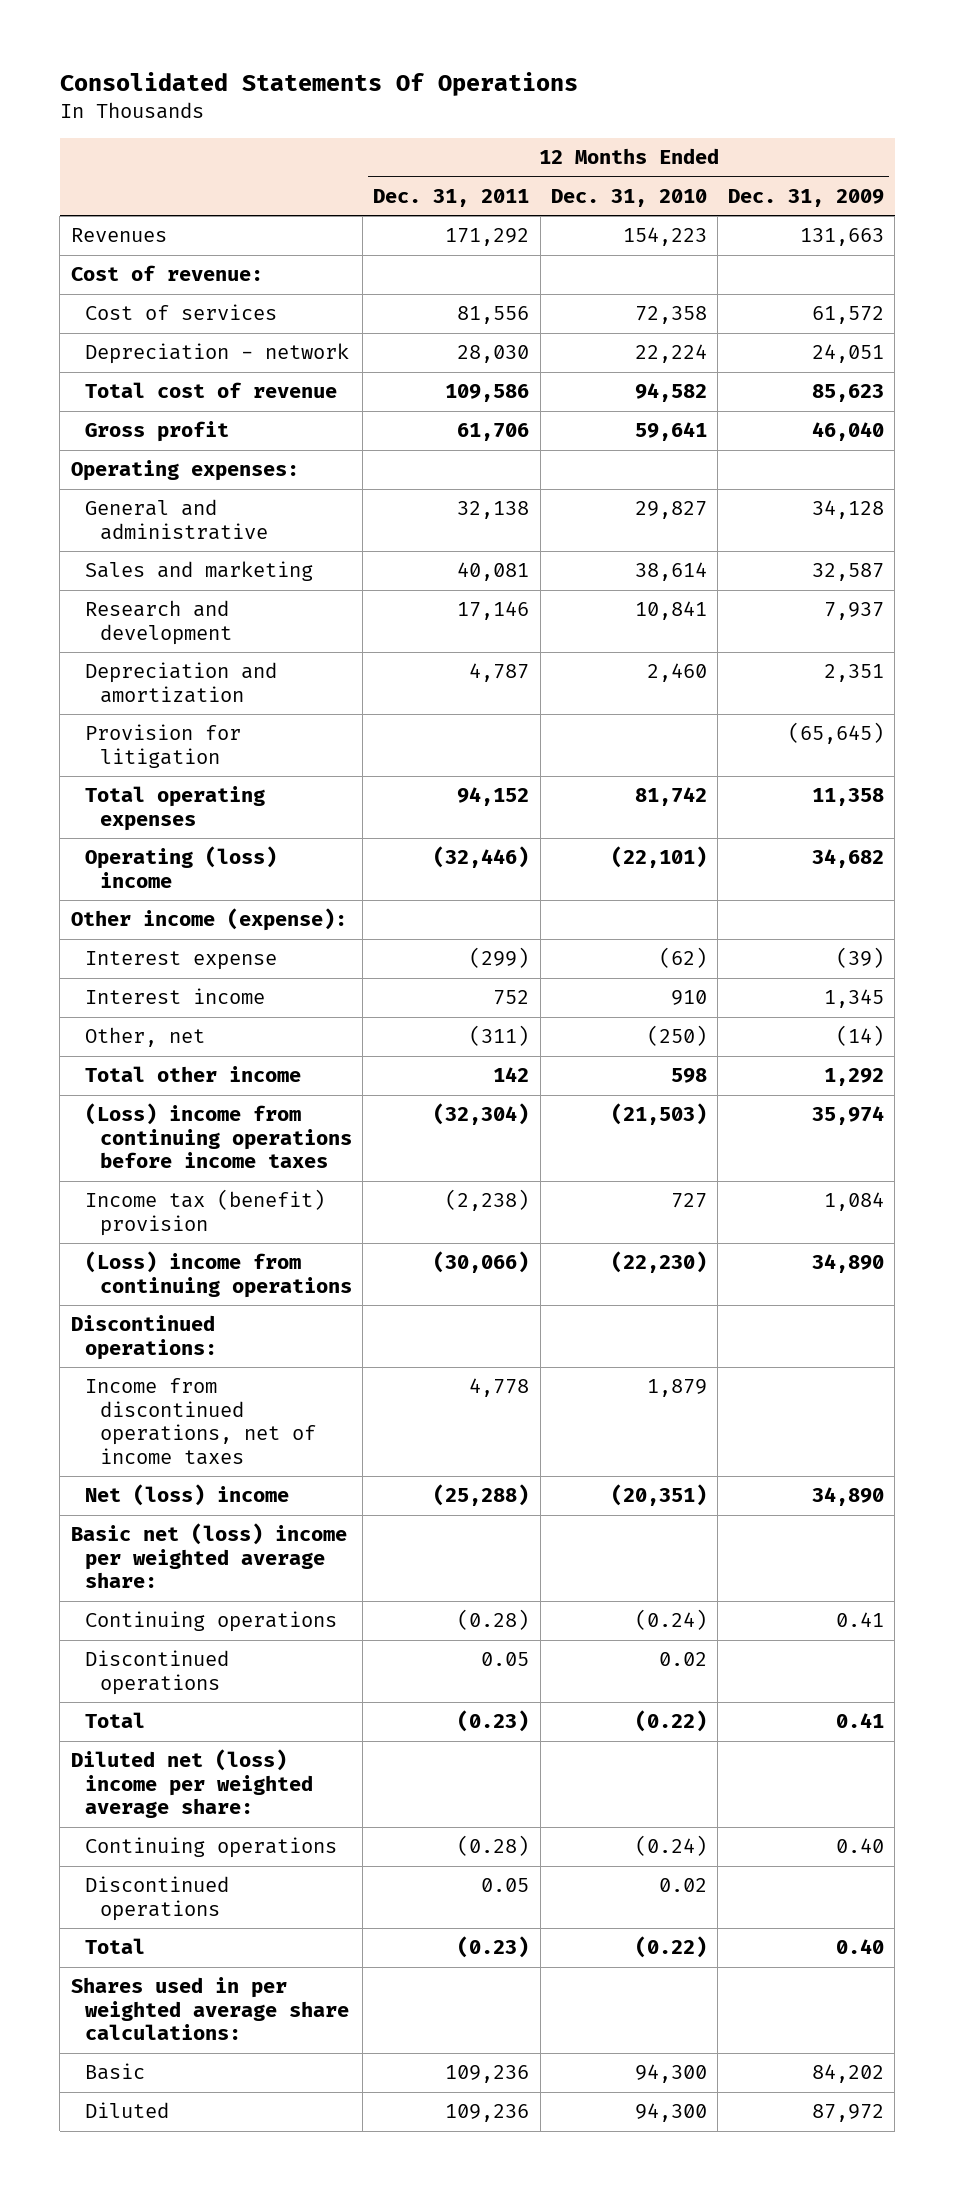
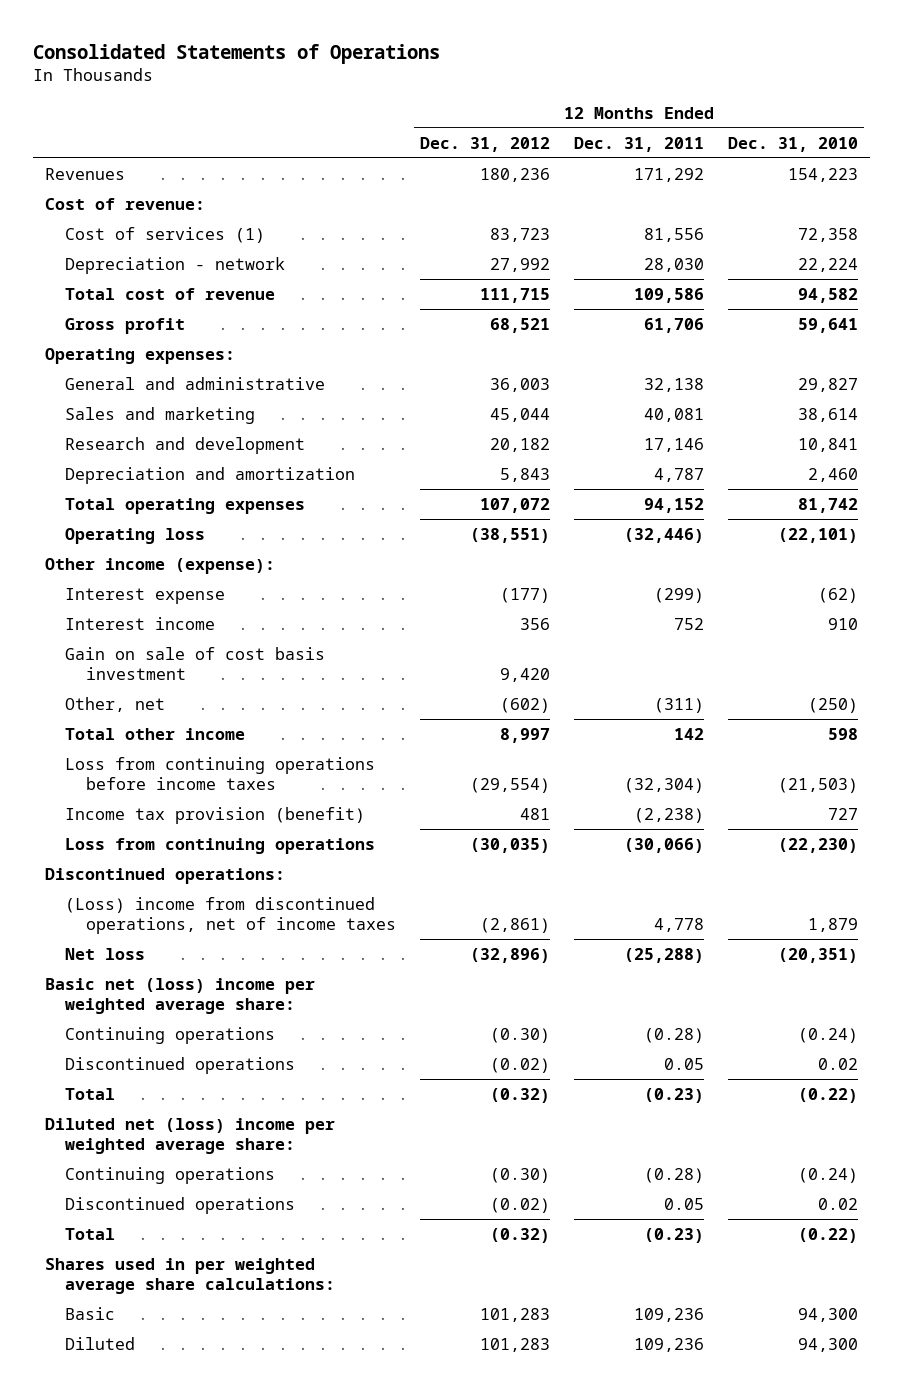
[59,71,578,96] Consolidated Statements Of Operations -> [33,43,441,64] Consolidated Statements of Operations
[728,188,885,207] Dec. 31, 2009 -> none
none -> [419,136,550,152] Dec. 31, 2012
[85,304,278,321] Cost of services -> [65,226,266,243] Cost of services (1)
[85,724,242,768] Provision for litigation -> none
[85,846,278,888] Operating (loss) income -> [65,527,206,544] Operating loss
none -> [65,646,326,680] Gain on sale of cost basis investment
[85,1103,353,1169] (Loss) income from continuing operations before income taxes -> [65,756,376,790] Loss from continuing operations before income taxes
[85,1189,326,1236] Income tax (benefit) provision -> [65,806,366,824] Income tax provision (benefit)
[85,1251,353,1298] (Loss) income from continuing operations -> [65,837,376,854] Loss from continuing operations
[85,1378,317,1465] Income from discontinued operations, net of income taxes -> [65,896,396,934] (Loss) income from discontinued operations, net of income taxes
[85,1484,290,1507] Net (loss) income -> [65,947,146,960] Net loss

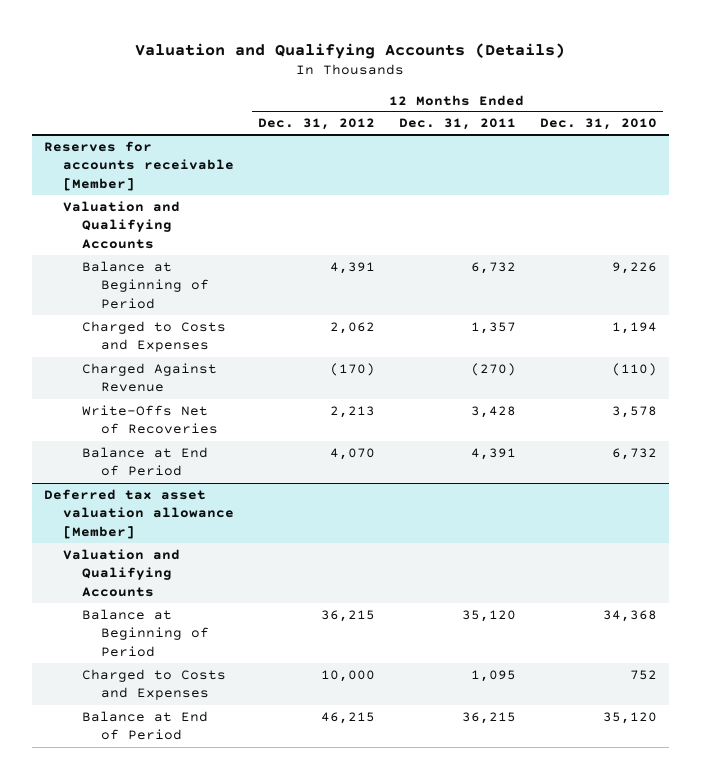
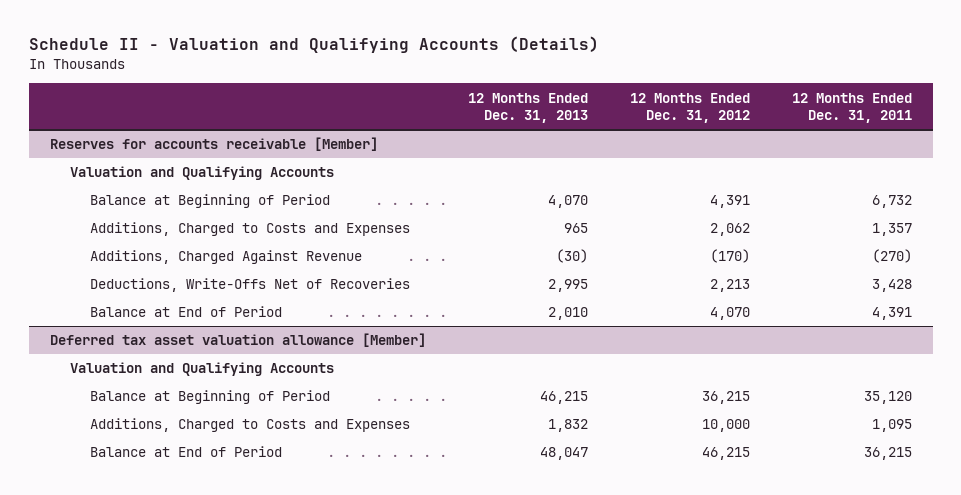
[135,42,566,59] Valuation and Qualifying Accounts (Details) -> [28,36,599,54] Schedule II - Valuation and Qualifying Accounts (Details)
[539,118,657,131] Dec. 31, 2010 -> none
none -> [467,92,588,124] 12 Months Ended Dec. 31, 2013
[82,320,227,353] Charged to Costs and Expenses -> [89,222,410,237] Additions, Charged to Costs and Expenses
[82,362,218,393] Charged Against Revenue -> [89,250,362,265] Additions, Charged Against Revenue
[82,404,219,435] Write-Offs Net of Recoveries -> [89,278,410,293] Deductions, Write-Offs Net of Recoveries
[82,668,227,701] Charged to Costs and Expenses -> [89,418,410,433] Additions, Charged to Costs and Expenses

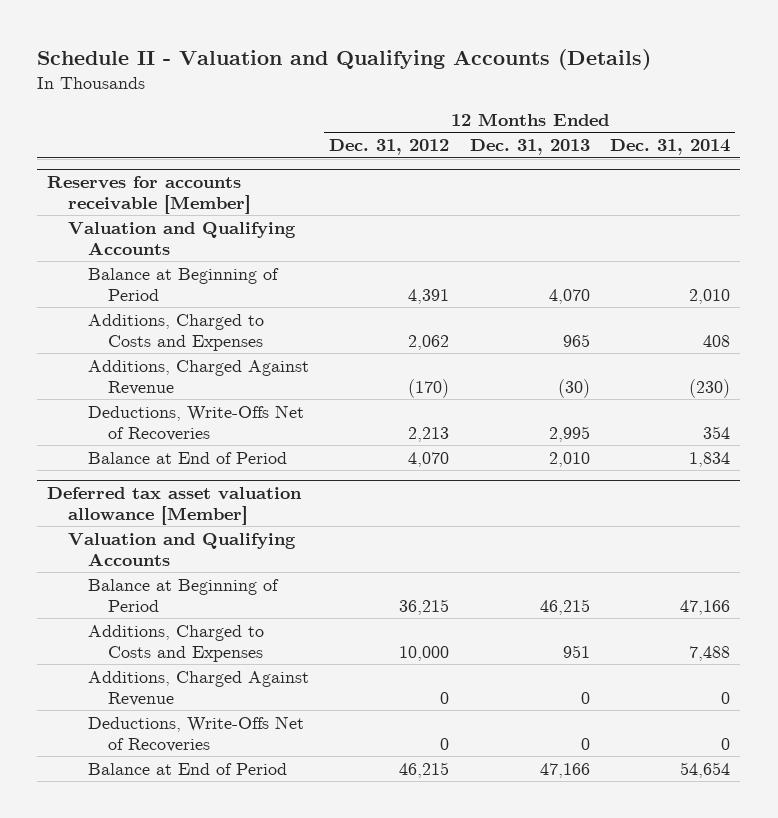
[791,92,912,124] 12 Months Ended Dec. 31, 2011 -> none
none -> [610,139,731,156] Dec. 31, 2014
[547,419,588,433] 1,832 -> [562,644,590,658] 951
none -> [87,670,309,706] Additions, Charged Against Revenue
none -> [87,715,304,752] Deductions, Write-Offs Net of Recoveries
[539,447,588,461] 48,047 -> [539,762,590,778] 47,166

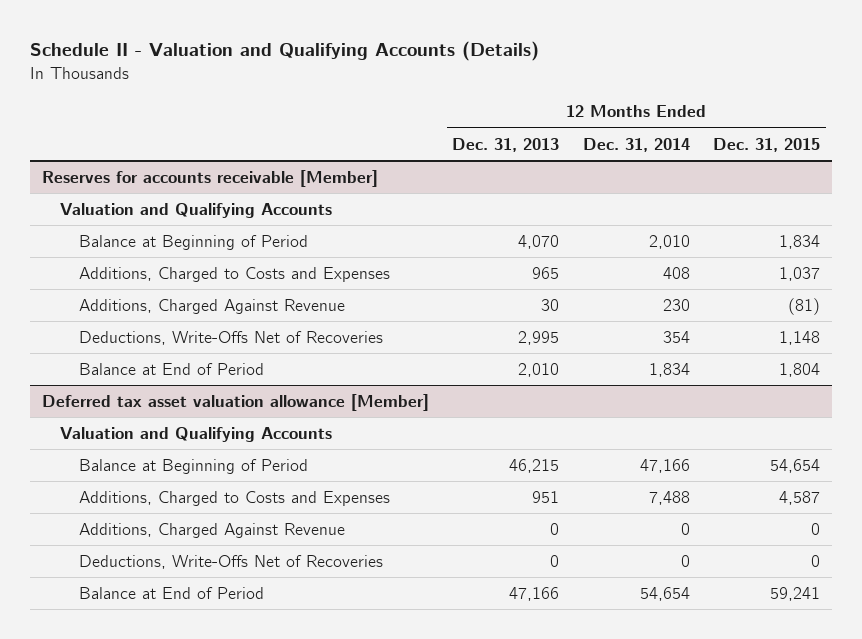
[329,139,450,156] Dec. 31, 2012 -> none
none -> [713,137,821,152] Dec. 31, 2015
[557,378,590,398] (30) -> [541,298,560,311] 30
[689,378,731,398] (230) -> [662,298,690,311] 230

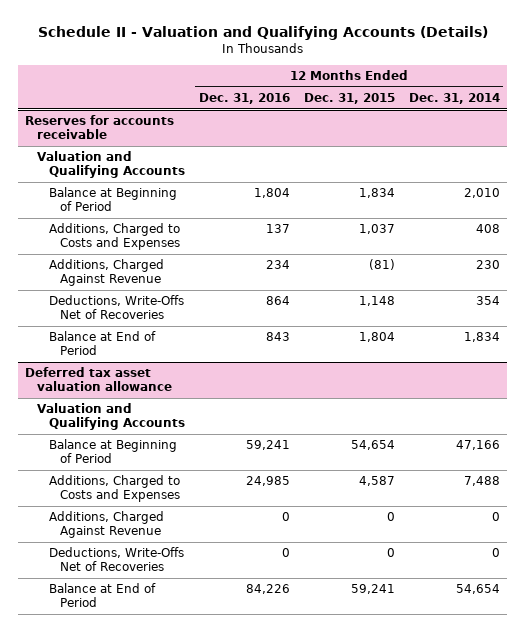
[452,137,560,152] Dec. 31, 2013 -> none
none -> [198,93,290,105] Dec. 31, 2016
[42,169,379,187] Reserves for accounts receivable [Member] -> [25,115,175,140] Reserves for accounts receivable
[42,393,430,411] Deferred tax asset valuation allowance [Member] -> [25,367,172,392] Deferred tax asset valuation allowance

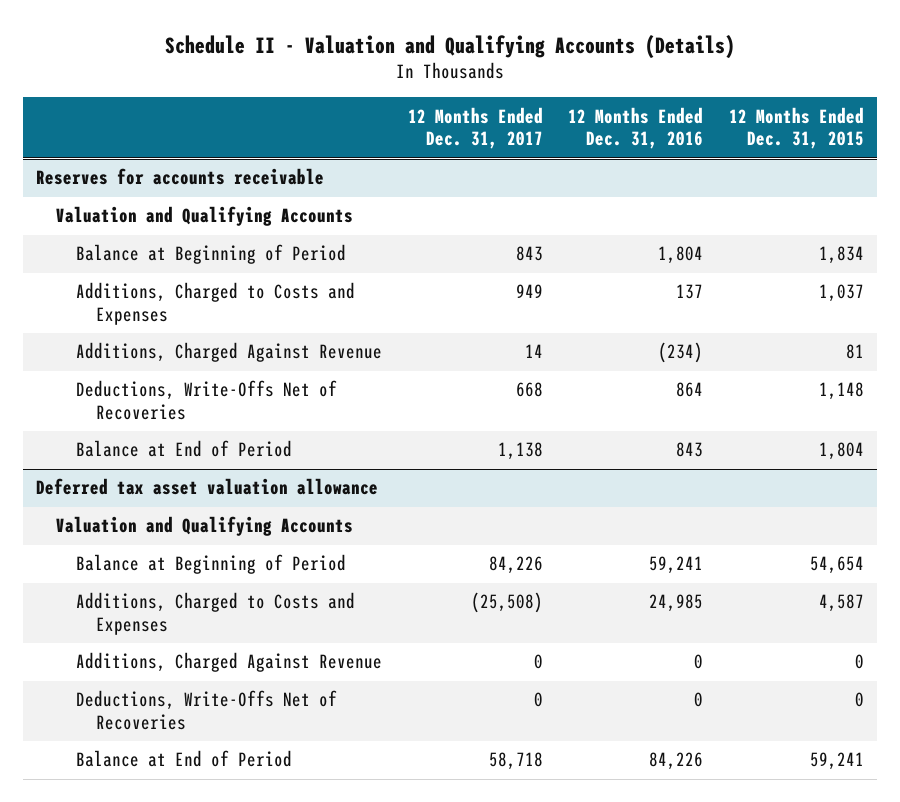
[408,93,500,105] Dec. 31, 2014 -> none
none -> [407,106,543,150] 12 Months Ended Dec. 31, 2017
[265,260,290,270] 234 -> [658,342,704,364] (234)
[368,259,395,271] (81) -> [845,344,864,360] 81

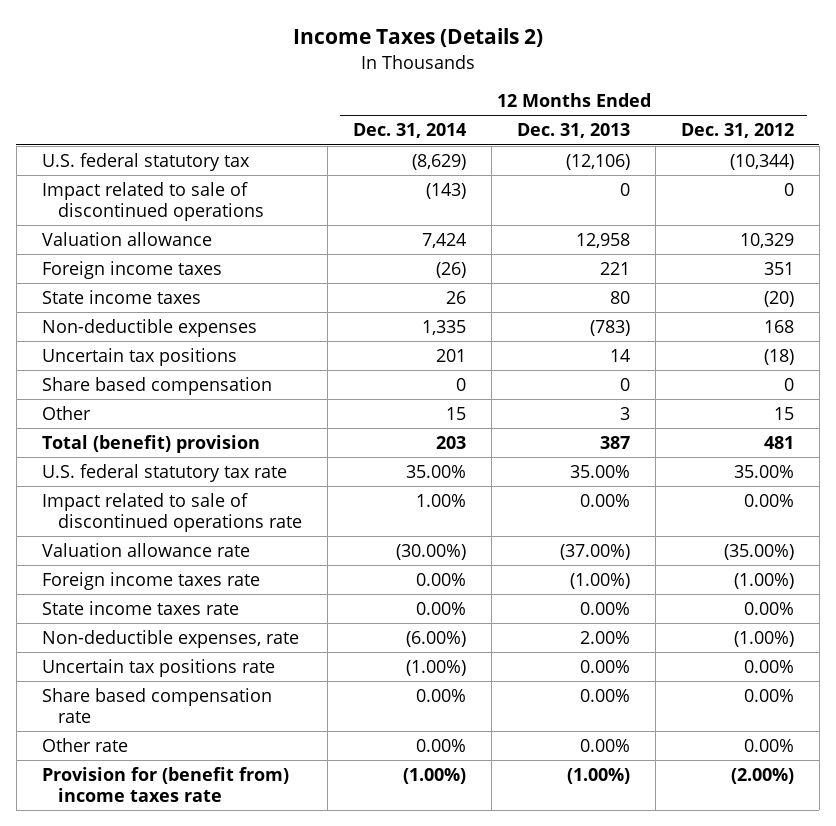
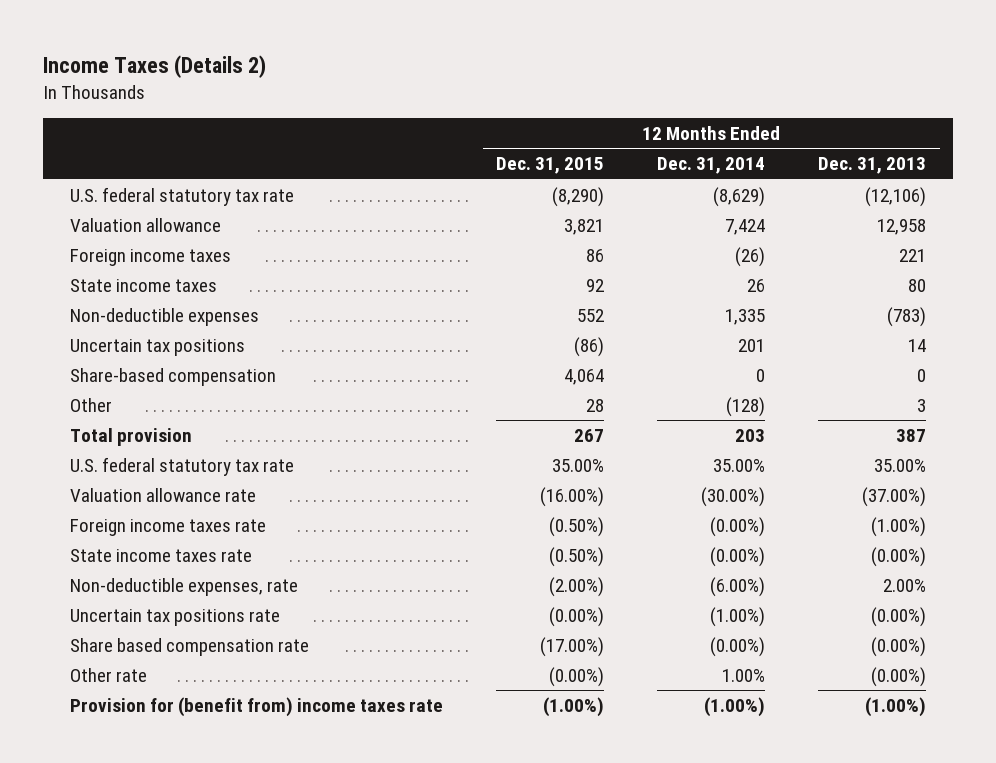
[680,123,794,139] Dec. 31, 2012 -> none
none -> [496,157,605,175] Dec. 31, 2015
[41,181,265,221] Impact related to sale of discontinued operations -> none
[41,152,250,171] U.S. federal statutory tax -> [69,186,294,206] U.S. federal statutory tax rate
[41,376,272,395] Share based compensation -> [69,367,276,386] Share-based compensation
[446,406,467,420] 15 -> [726,396,766,417] (128)
[41,434,260,453] Total (benefit) provision -> [69,427,192,446] Total provision
[41,492,303,532] Impact related to sale of discontinued operations rate -> none
[416,572,467,586] 0.00% -> [710,516,766,537] (0.00%)
[416,601,467,615] 0.00% -> [710,546,766,567] (0.00%)
[580,601,631,615] 0.00% -> [871,546,927,567] (0.00%)
[580,659,631,673] 0.00% -> [871,606,927,627] (0.00%)
[416,688,467,702] 0.00% -> [710,636,766,657] (0.00%)
[580,688,631,702] 0.00% -> [871,636,927,657] (0.00%)
[416,738,467,752] 0.00% -> [722,668,766,682] 1.00%
[580,738,631,752] 0.00% -> [871,666,927,687] (0.00%)

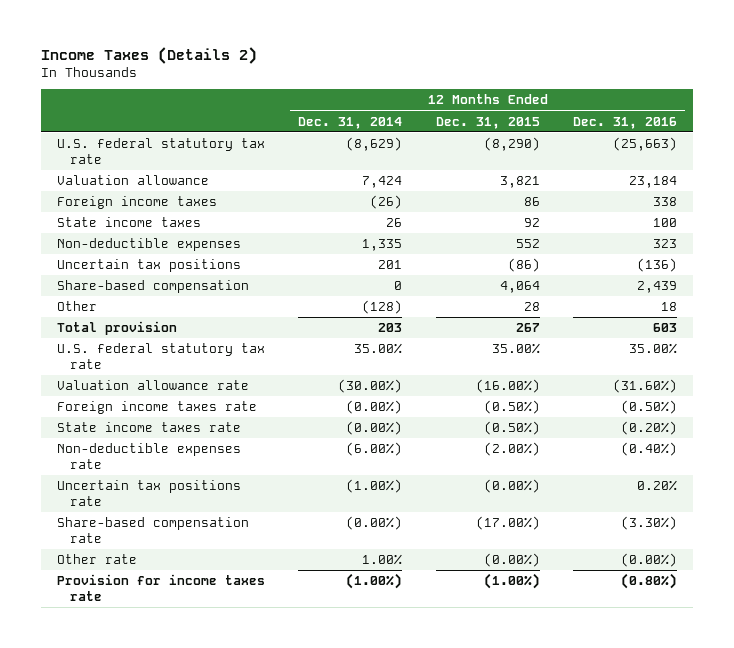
[818,157,927,175] Dec. 31, 2013 -> none
none -> [572,116,677,129] Dec. 31, 2016
[69,577,298,596] Non-deductible expenses, rate -> [57,442,242,470] Non-deductible expenses rate
[69,637,309,656] Share based compensation rate -> [57,516,250,544] Share-based compensation rate
[69,696,443,717] Provision for (benefit from) income taxes rate -> [57,573,266,602] Provision for income taxes rate

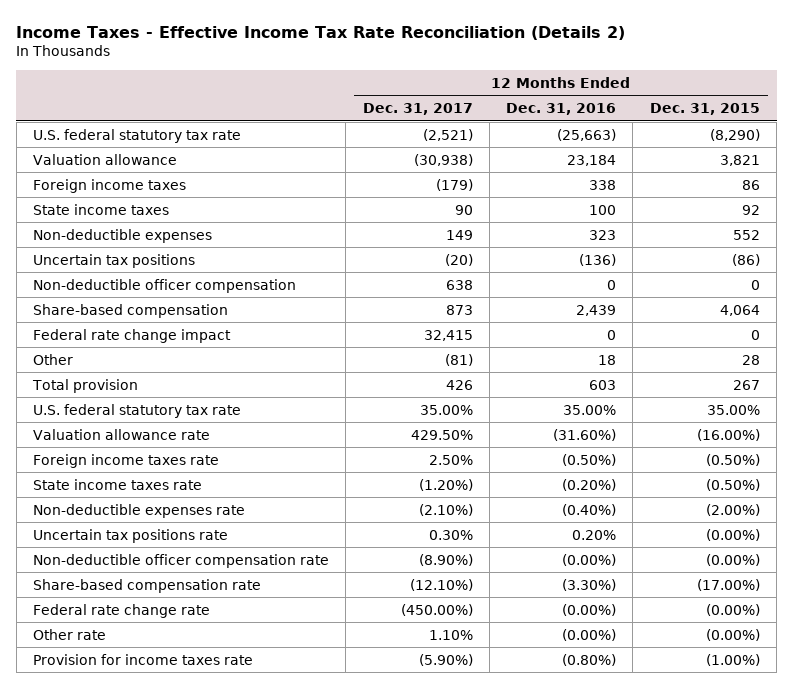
[40,47,257,65] Income Taxes (Details 2) -> [16,25,626,40] Income Taxes - Effective Income Tax Rate Reconciliation (Details 2)
[298,116,403,129] Dec. 31, 2014 -> none
none -> [362,103,473,116] Dec. 31, 2017
none -> [33,278,297,293] Non-deductible officer compensation
none -> [33,328,232,343] Federal rate change impact
none -> [33,553,330,568] Non-deductible officer compensation rate
none -> [33,603,211,618] Federal rate change rate

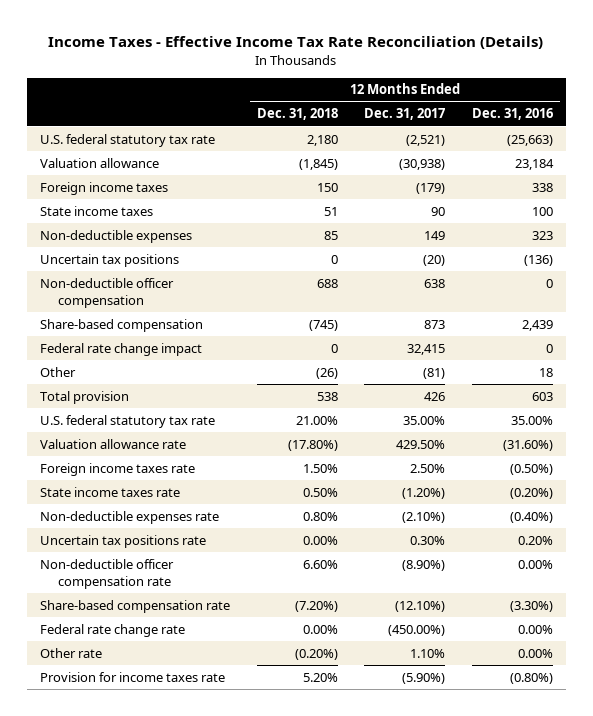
[16,25,626,40] Income Taxes - Effective Income Tax Rate Reconciliation (Details 2) -> [48,35,544,49] Income Taxes - Effective Income Tax Rate Reconciliation (Details)
[649,103,760,116] Dec. 31, 2015 -> none
none -> [256,108,338,121] Dec. 31, 2018
[562,553,617,566] (0.00%) -> [517,559,553,569] 0.00%
[562,603,617,616] (0.00%) -> [517,624,553,634] 0.00%
[562,628,617,641] (0.00%) -> [517,648,553,658] 0.00%

